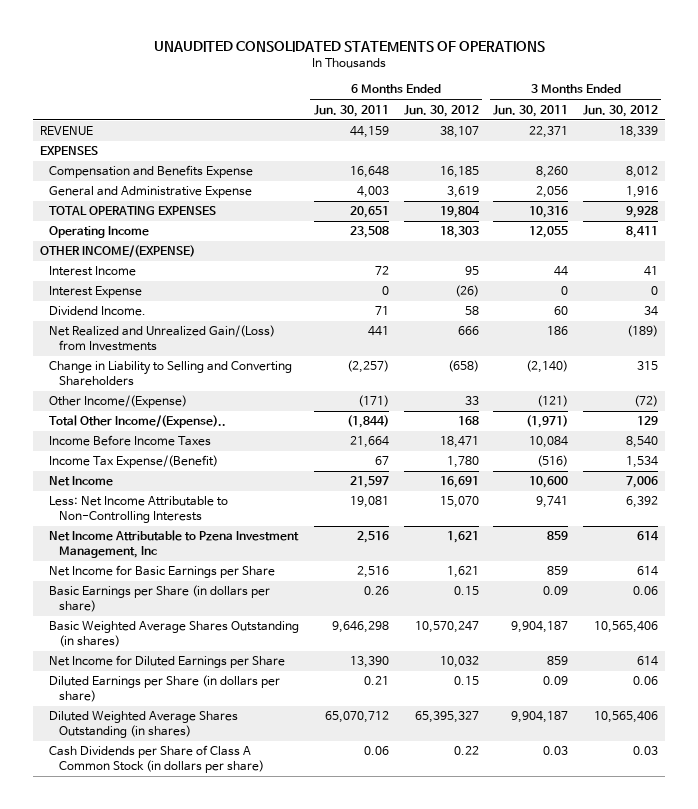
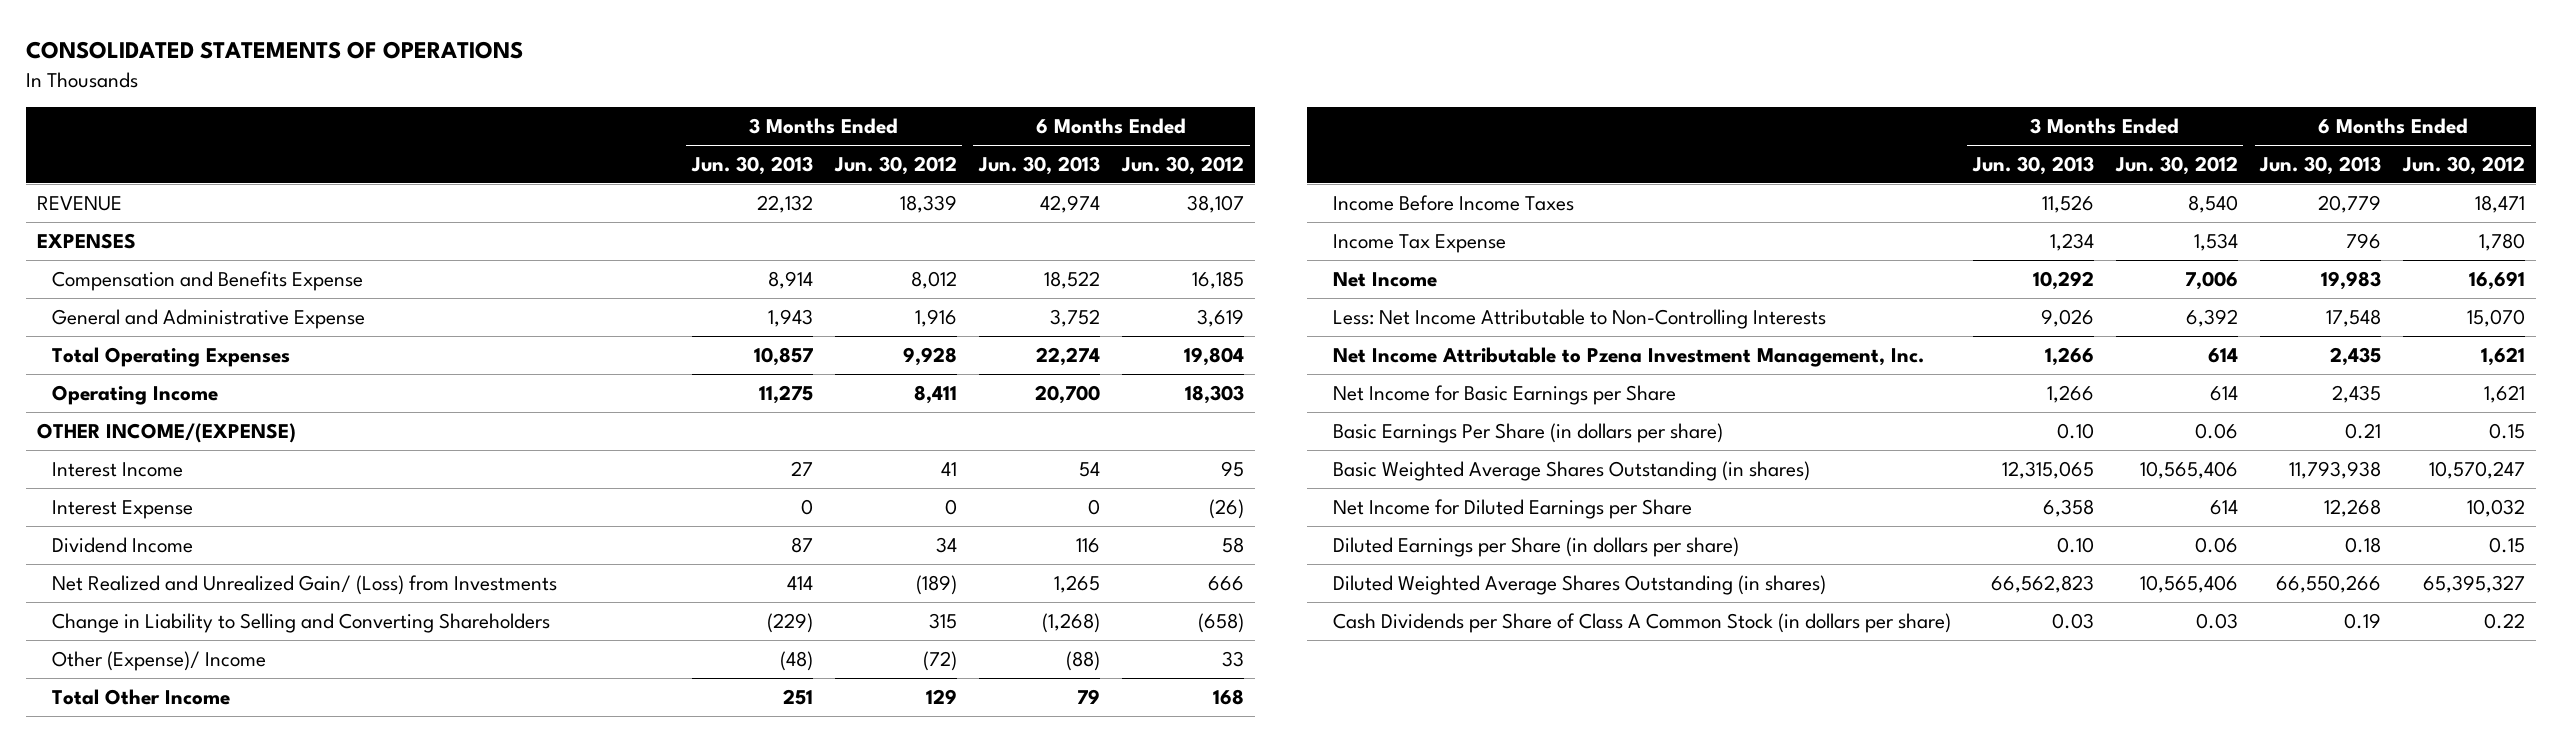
[153,41,545,53] UNAUDITED CONSOLIDATED STATEMENTS OF OPERATIONS -> [26,41,524,60] CONSOLIDATED STATEMENTS OF OPERATIONS
[314,104,390,117] Jun. 30, 2011 -> none
[493,104,569,117] Jun. 30, 2011 -> none
none -> [690,155,813,175] Jun. 30, 2013
none -> [977,155,1100,175] Jun. 30, 2013
[49,206,217,217] TOTAL OPERATING EXPENSES -> [51,346,290,367] Total Operating Expenses
[49,306,147,317] Dividend Income. -> [51,536,193,553] Dividend Income
[49,325,276,351] Net Realized and Unrealized Gain/(Loss) from Investments -> [51,574,557,595] Net Realized and Unrealized Gain/ (Loss) from Investments
[49,395,188,409] Other Income/(Expense) -> [51,650,266,671] Other (Expense)/ Income
[49,415,227,429] Total Other Income/(Expense).. -> [51,688,230,705] Total Other Income
[49,455,219,469] Income Tax Expense/(Benefit) -> [1332,233,1506,253] Income Tax Expense
[49,530,300,558] Net Income Attributable to Pzena Investment Management, Inc -> [1332,346,1924,367] Net Income Attributable to Pzena Investment Management, Inc.
[49,585,271,612] Basic Earnings per Share (in dollars per share) -> [1332,422,1723,443] Basic Earnings Per Share (in dollars per share)

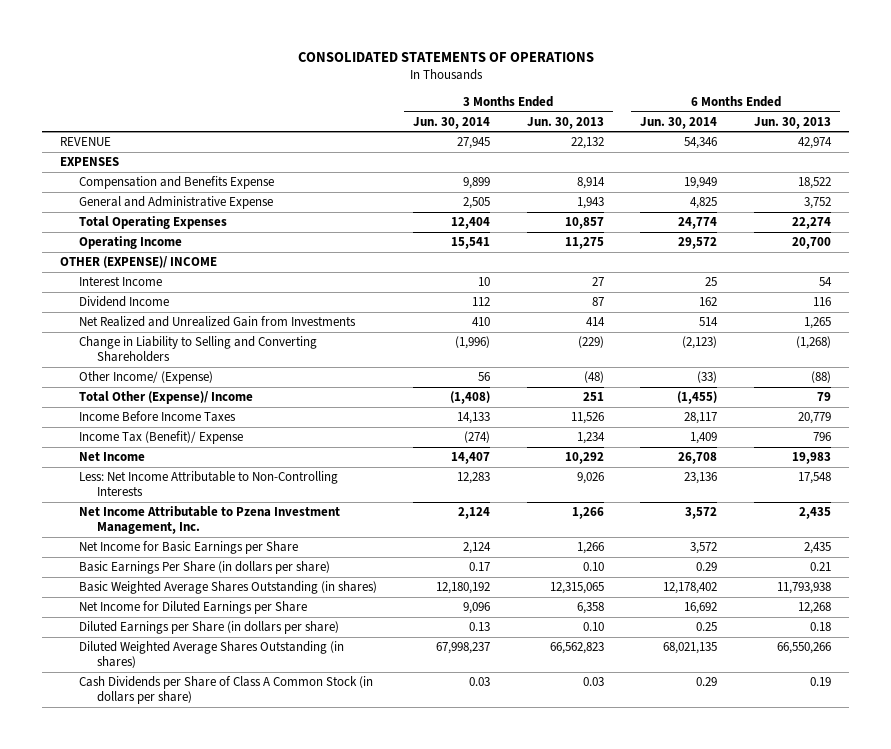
[833,155,957,175] Jun. 30, 2012 -> none
[1120,155,1244,175] Jun. 30, 2012 -> none
none -> [413,116,491,129] Jun. 30, 2014
none -> [640,116,718,129] Jun. 30, 2014
[37,422,297,443] OTHER INCOME/(EXPENSE) -> [60,256,218,269] OTHER (EXPENSE)/ INCOME
[51,499,193,519] Interest Expense -> none
[51,574,557,595] Net Realized and Unrealized Gain/ (Loss) from Investments -> [78,316,356,328] Net Realized and Unrealized Gain from Investments
[51,650,266,671] Other (Expense)/ Income -> [78,371,213,385] Other Income/ (Expense)
[51,688,230,705] Total Other Income -> [78,391,253,405] Total Other (Expense)/ Income
[1332,233,1506,253] Income Tax Expense -> [78,431,243,445] Income Tax (Benefit)/ Expense

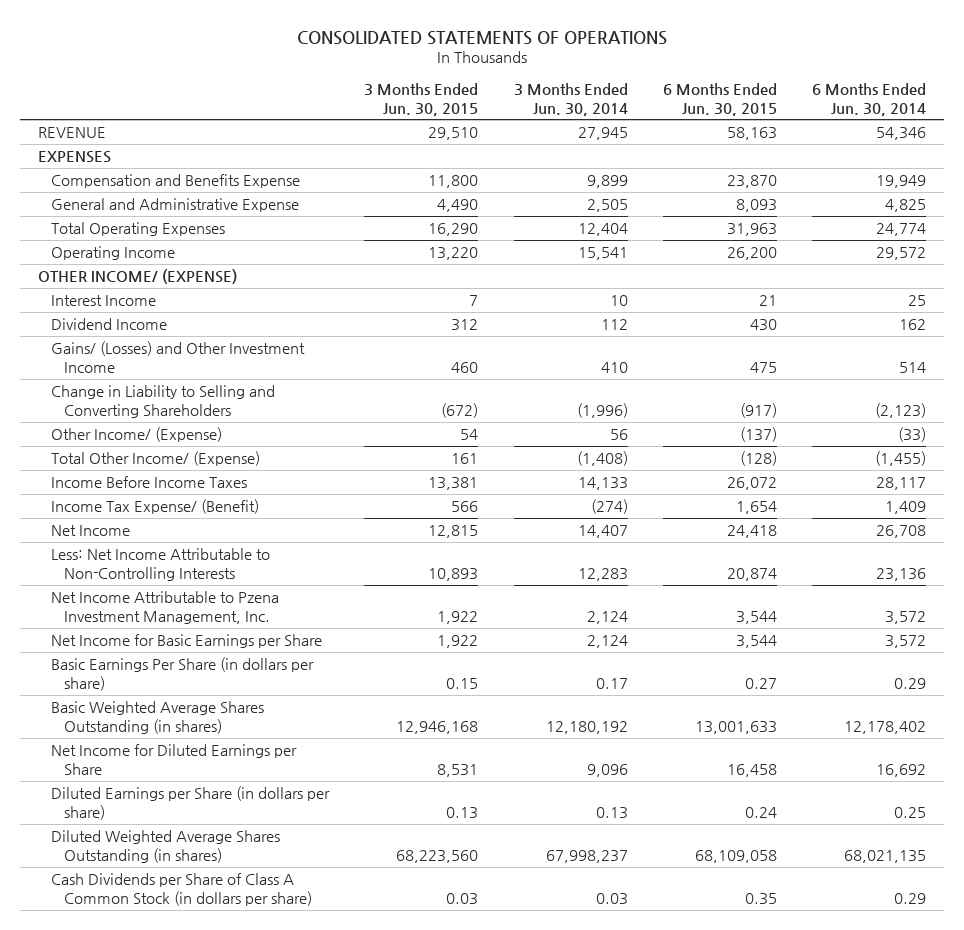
[526,116,604,129] Jun. 30, 2013 -> none
[753,116,831,129] Jun. 30, 2013 -> none
none -> [364,82,479,116] 3 Months Ended Jun. 30, 2015
none -> [662,82,777,116] 6 Months Ended Jun. 30, 2015
[60,256,218,269] OTHER (EXPENSE)/ INCOME -> [38,269,238,285] OTHER INCOME/ (EXPENSE)
[78,316,356,328] Net Realized and Unrealized Gain from Investments -> [51,341,306,373] Gains/ (Losses) and Other Investment Income
[78,391,253,405] Total Other (Expense)/ Income -> [51,451,261,467] Total Other Income/ (Expense)
[78,431,243,445] Income Tax (Benefit)/ Expense -> [51,499,260,515] Income Tax Expense/ (Benefit)

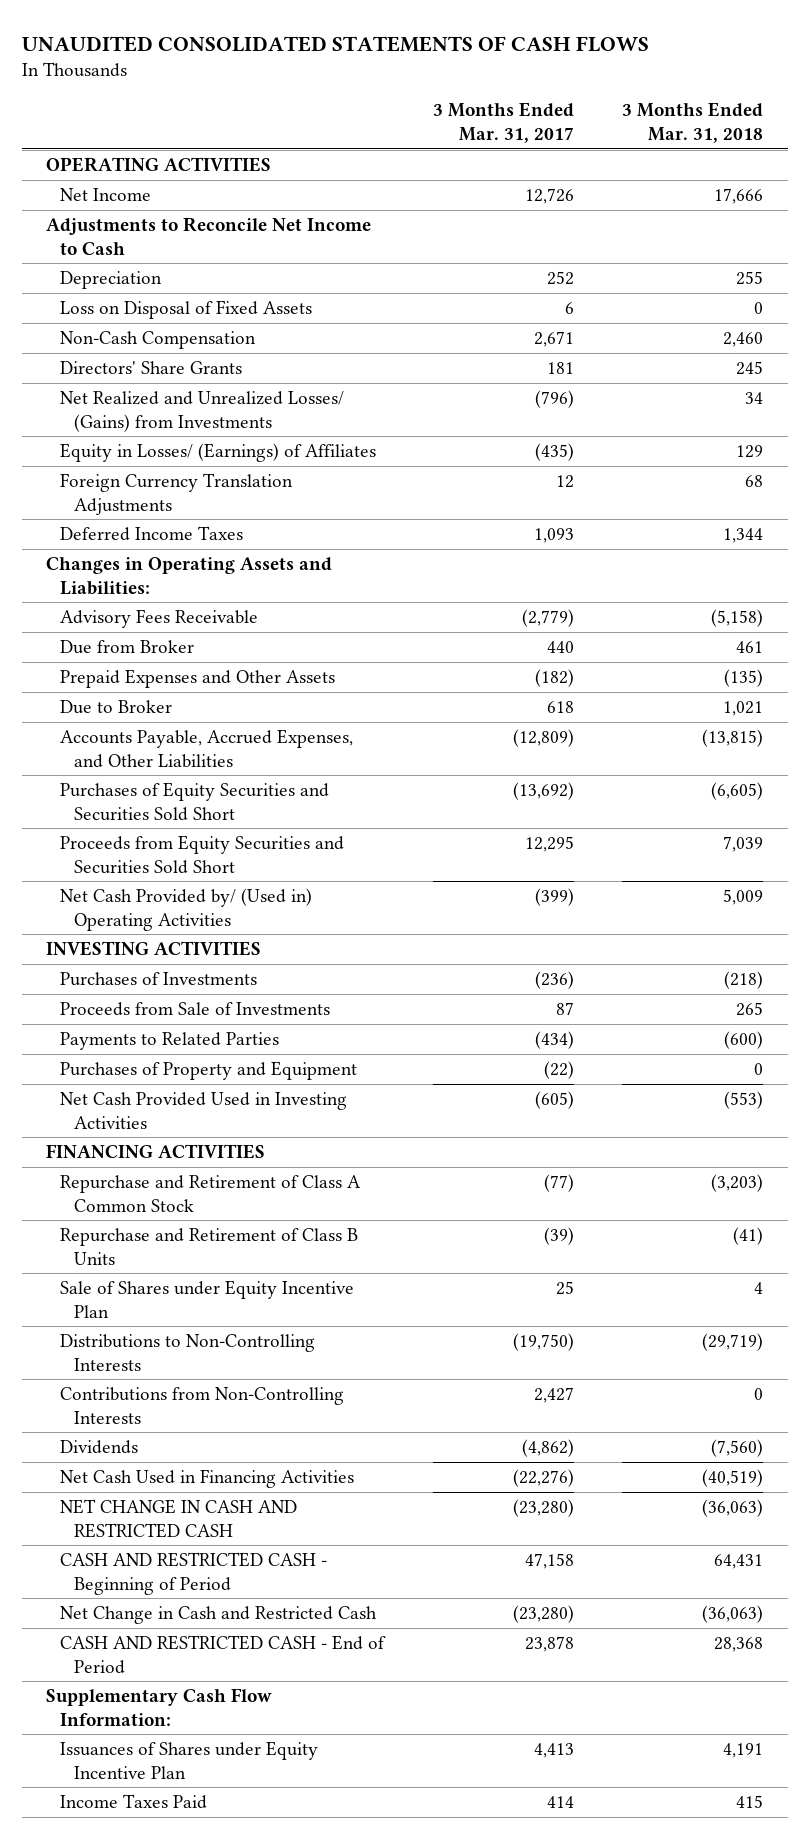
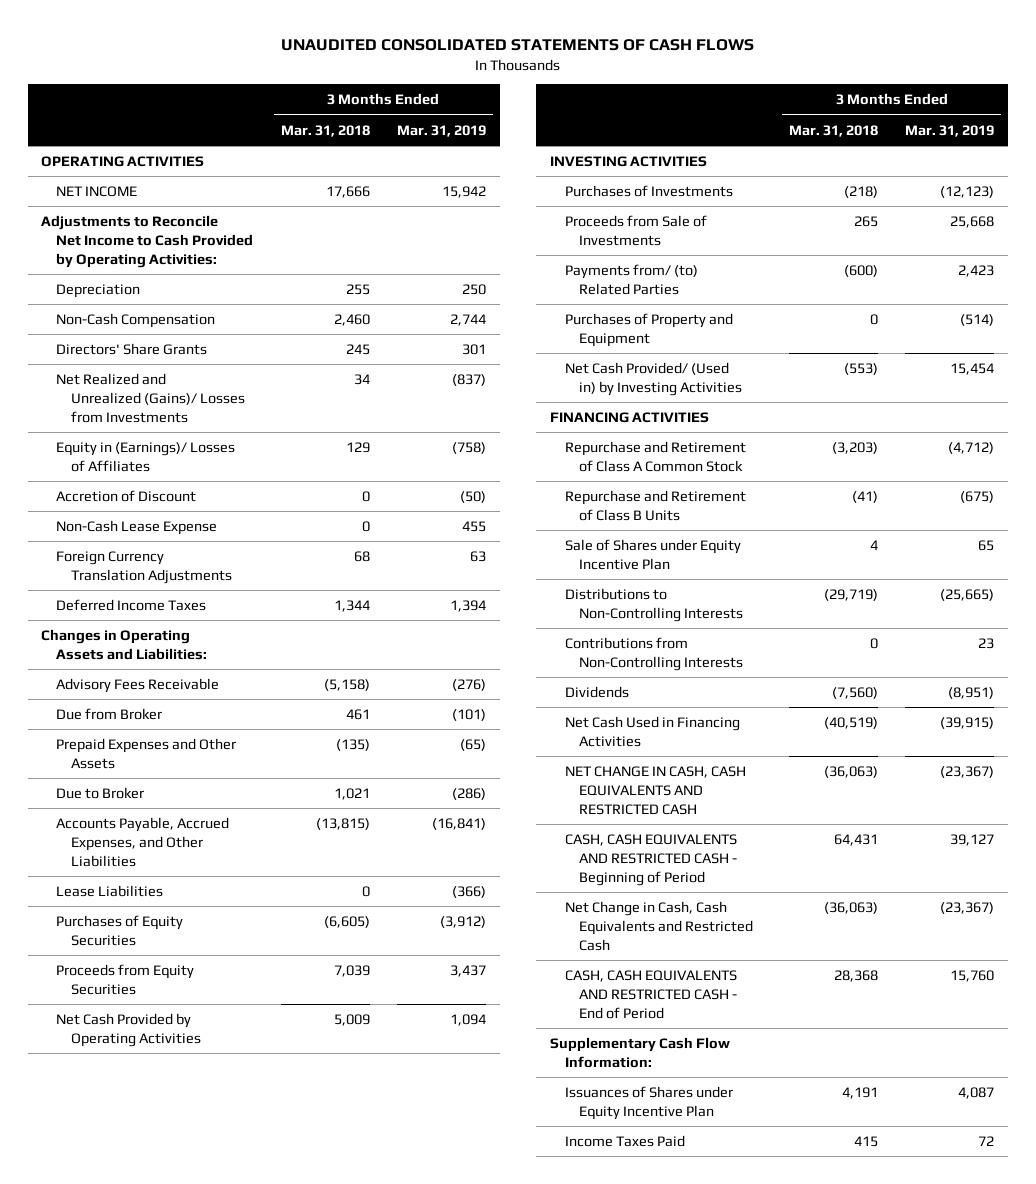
[432,102,574,143] 3 Months Ended Mar. 31, 2017 -> none
none -> [396,124,486,137] Mar. 31, 2019
[59,188,151,202] Net Income -> [56,185,138,197] NET INCOME
[45,217,371,255] Adjustments to Reconcile Net Income to Cash -> [41,214,254,268] Adjustments to Reconcile Net Income to Cash Provided by Operating Activities:
[59,300,312,320] Loss on Disposal of Fixed Assets -> none
[59,391,344,432] Net Realized and Unrealized Losses/ (Gains) from Investments -> [56,372,246,423] Net Realized and Unrealized (Gains)/ Losses from Investments
[59,443,376,463] Equity in Losses/ (Earnings) of Affiliates -> [56,441,236,472] Equity in (Earnings)/ Losses of Affiliates
none -> [56,489,197,502] Accretion of Discount
none -> [56,519,218,535] Non-Cash Lease Expense
none -> [56,884,164,897] Lease Liabilities
[59,782,329,821] Purchases of Equity Securities and Securities Sold Short -> [56,914,184,946] Purchases of Equity Securities
[59,835,344,874] Proceeds from Equity Securities and Securities Sold Short -> [56,963,195,995] Proceeds from Equity Securities
[59,888,312,931] Net Cash Provided by/ (Used in) Operating Activities -> [56,1012,202,1047] Net Cash Provided by Operating Activities
[59,1032,279,1051] Payments to Related Parties -> [564,263,698,295] Payments from/ (to) Related Parties
[59,1092,347,1129] Net Cash Provided Used in Investing Activities -> [564,361,743,396] Net Cash Provided/ (Used in) by Investing Activities
[59,1499,297,1538] NET CHANGE IN CASH AND RESTRICTED CASH -> [564,765,746,815] NET CHANGE IN CASH, CASH EQUIVALENTS AND RESTRICTED CASH
[59,1552,327,1595] CASH AND RESTRICTED CASH - Beginning of Period -> [564,833,738,886] CASH, CASH EQUIVALENTS AND RESTRICTED CASH - Beginning of Period
[59,1606,377,1625] Net Change in Cash and Restricted Cash -> [564,900,754,951] Net Change in Cash, Cash Equivalents and Restricted Cash
[59,1635,386,1674] CASH AND RESTRICTED CASH - End of Period -> [564,969,738,1019] CASH, CASH EQUIVALENTS AND RESTRICTED CASH - End of Period

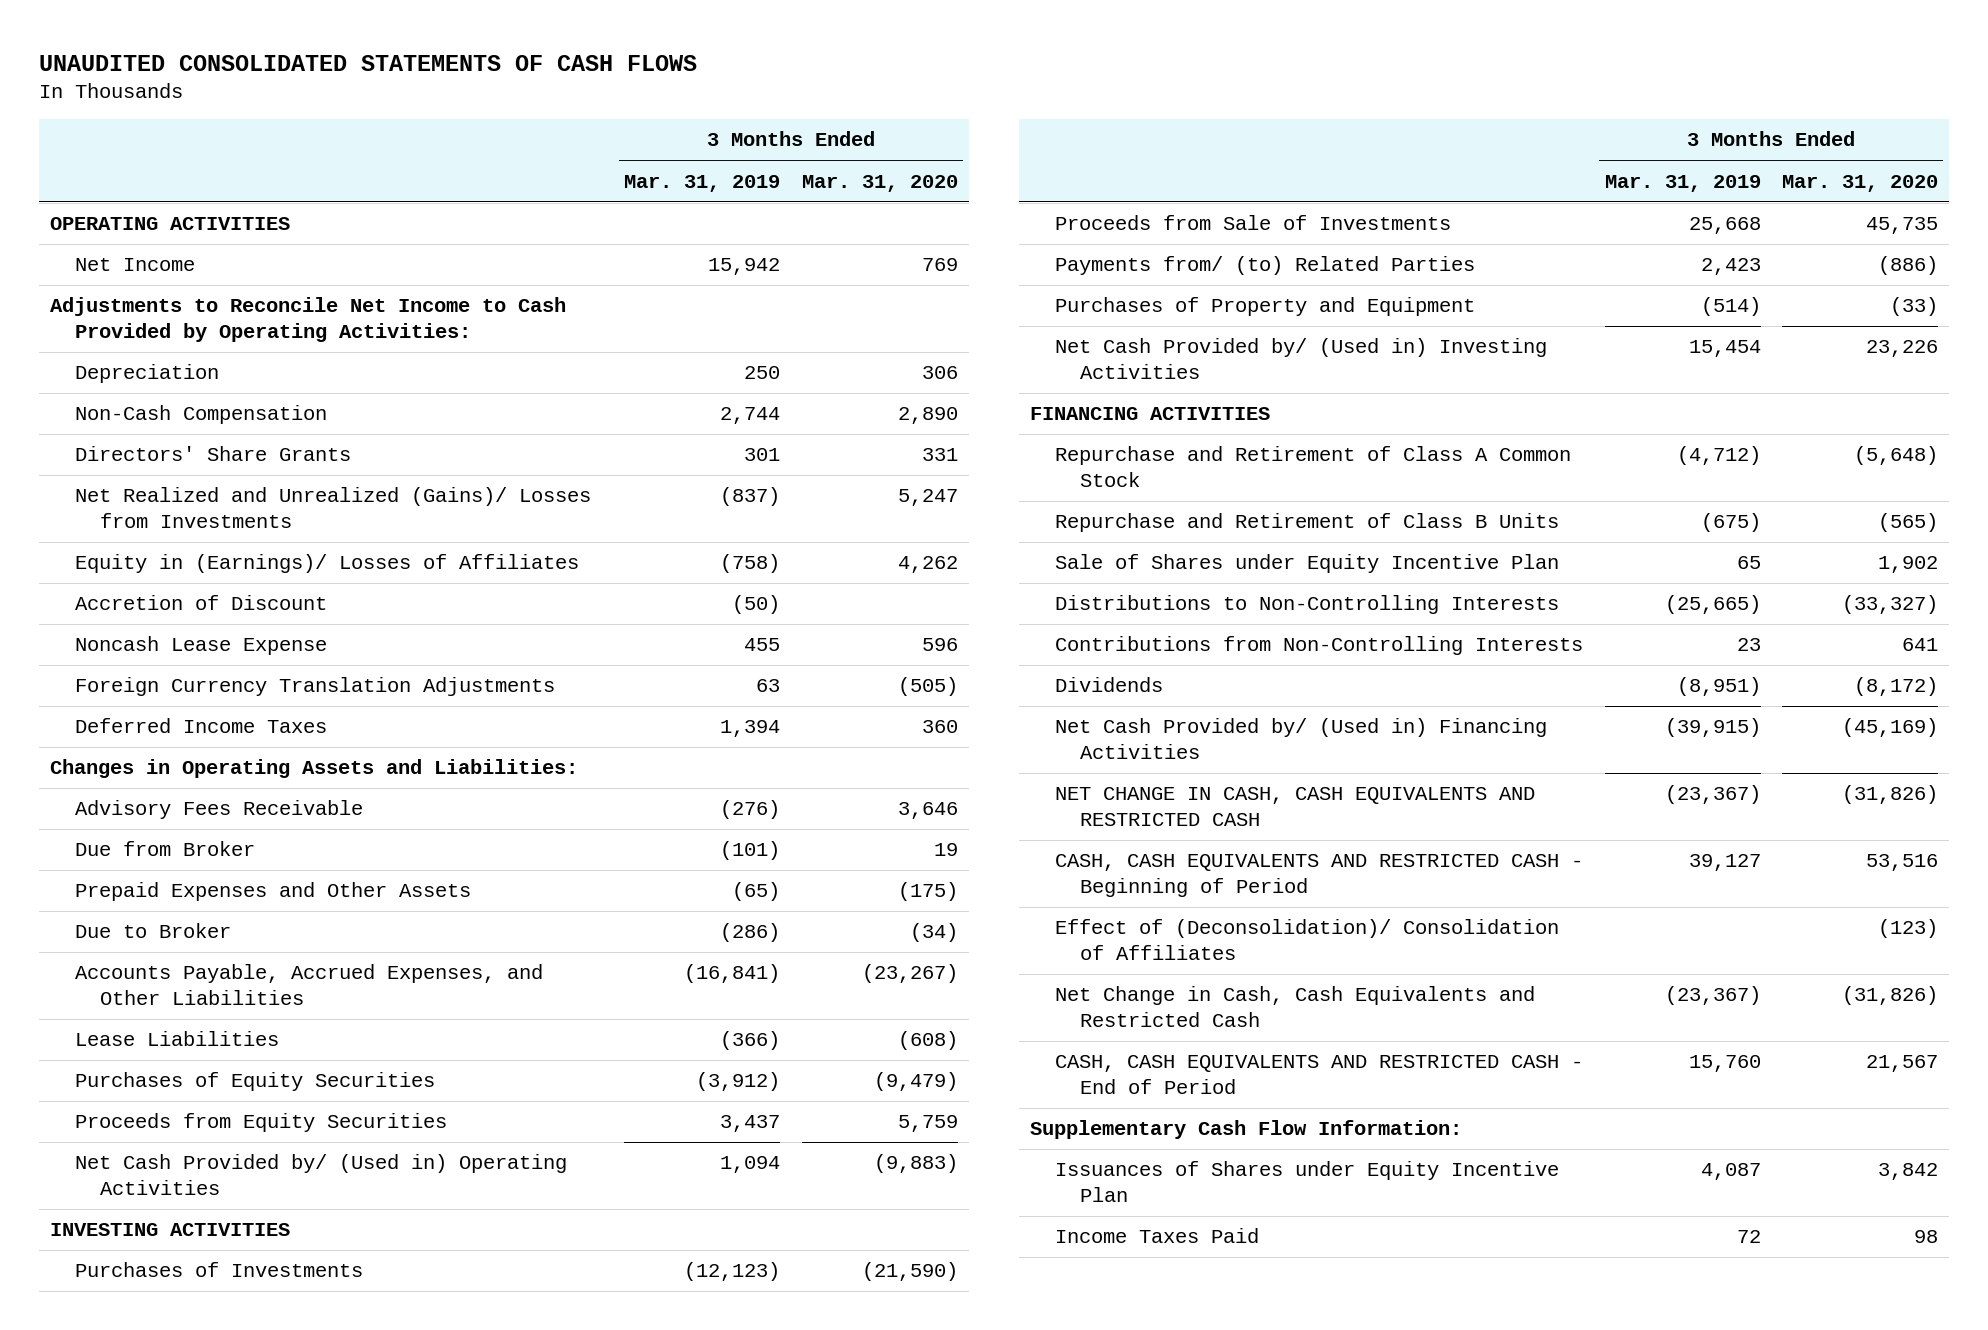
[280,124,370,137] Mar. 31, 2018 -> none
none -> [801,174,958,192] Mar. 31, 2020
[56,185,138,197] NET INCOME -> [75,258,196,272] Net Income
[56,519,218,535] Non-Cash Lease Expense -> [75,636,328,656] Noncash Lease Expense
[56,1012,202,1047] Net Cash Provided by Operating Activities -> [75,1154,568,1195] Net Cash Provided by/ (Used in) Operating Activities
[564,361,743,396] Net Cash Provided/ (Used in) by Investing Activities -> [1055,338,1548,379] Net Cash Provided by/ (Used in) Investing Activities
[564,715,740,747] Net Cash Used in Financing Activities -> [1055,718,1548,759] Net Cash Provided by/ (Used in) Financing Activities
none -> [1055,919,1560,960] Effect of (Deconsolidation)/ Consolidation of Affiliates

